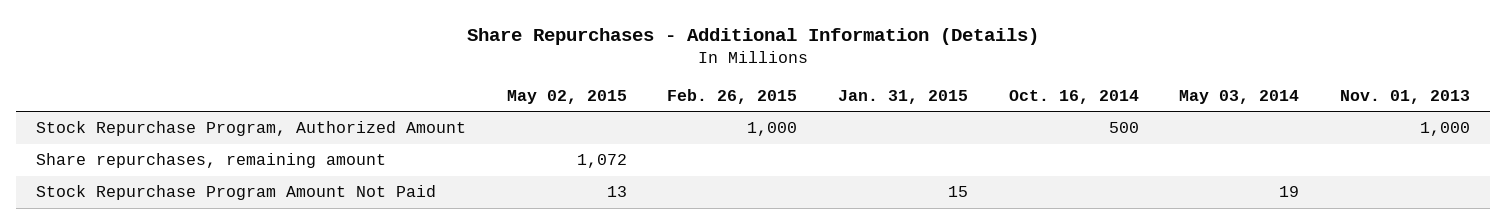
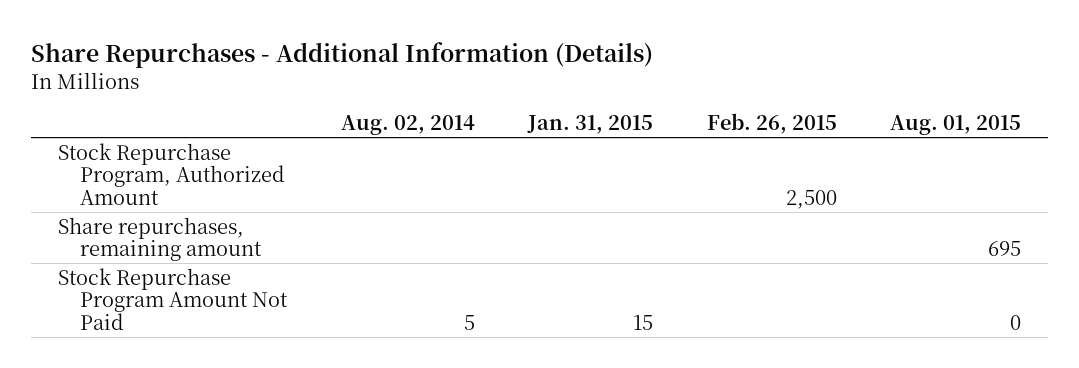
[506,89,627,104] May 02, 2015 -> none
[1008,89,1139,104] Oct. 16, 2014 -> none
[1179,89,1300,104] May 03, 2014 -> none
[1339,89,1470,104] Nov. 01, 2013 -> none
none -> [340,115,475,136] Aug. 02, 2014
none -> [889,115,1021,136] Aug. 01, 2015
[747,122,798,137] 1,000 -> [785,190,837,210] 2,500

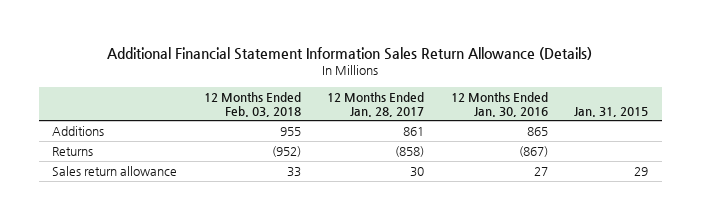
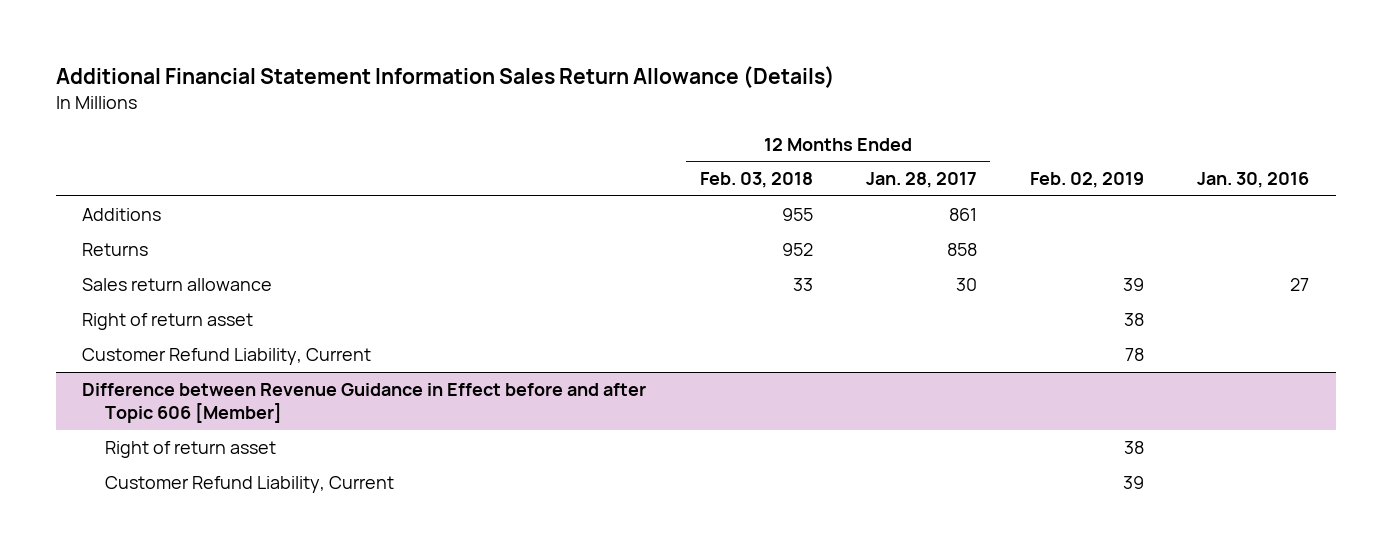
[450,91,548,117] 12 Months Ended Jan. 30, 2016 -> none
[574,106,649,117] Jan. 31, 2015 -> none
none -> [1030,172,1145,189] Feb. 02, 2019
none -> [1197,172,1310,189] Jan. 30, 2016
[271,146,301,158] (952) -> [781,242,813,256] 952
[395,146,425,158] (858) -> [946,242,977,256] 858
none -> [82,312,254,330] Right of return asset
none -> [82,347,372,365] Customer Refund Liability, Current
none -> [82,382,647,424] Difference between Revenue Guidance in Effect before and after Topic 606 [Member]
none -> [105,440,277,458] Right of return asset
none -> [105,475,395,493] Customer Refund Liability, Current

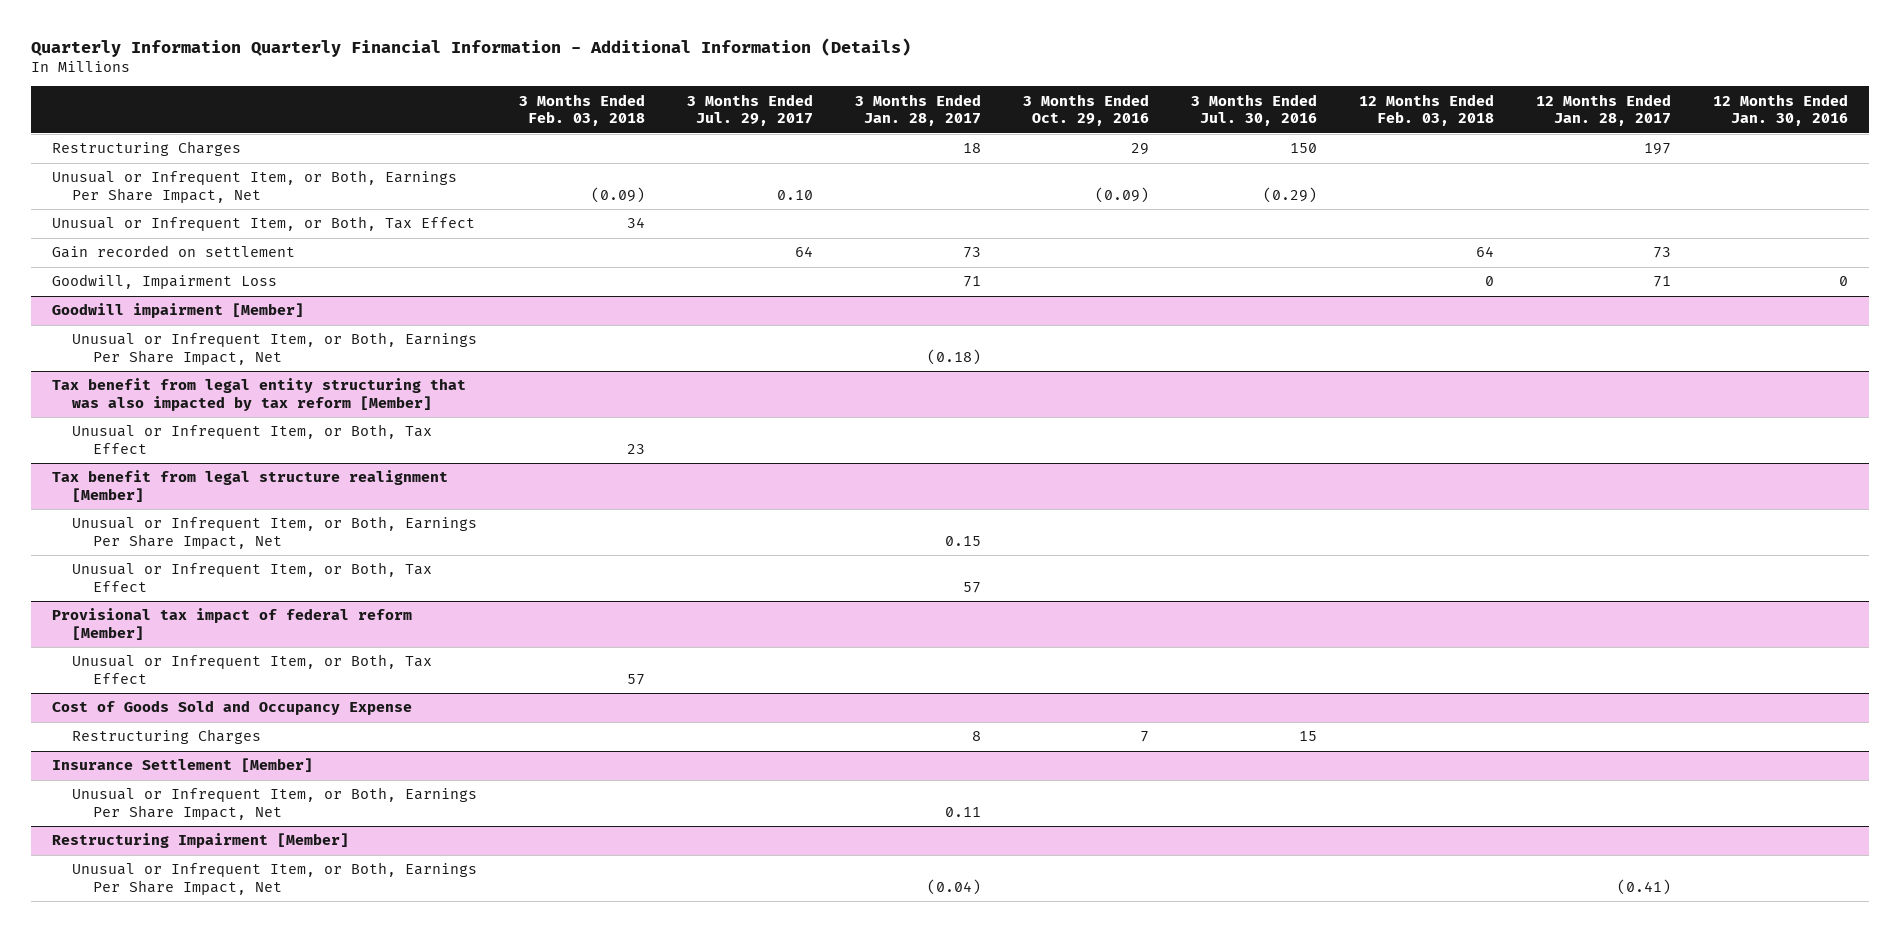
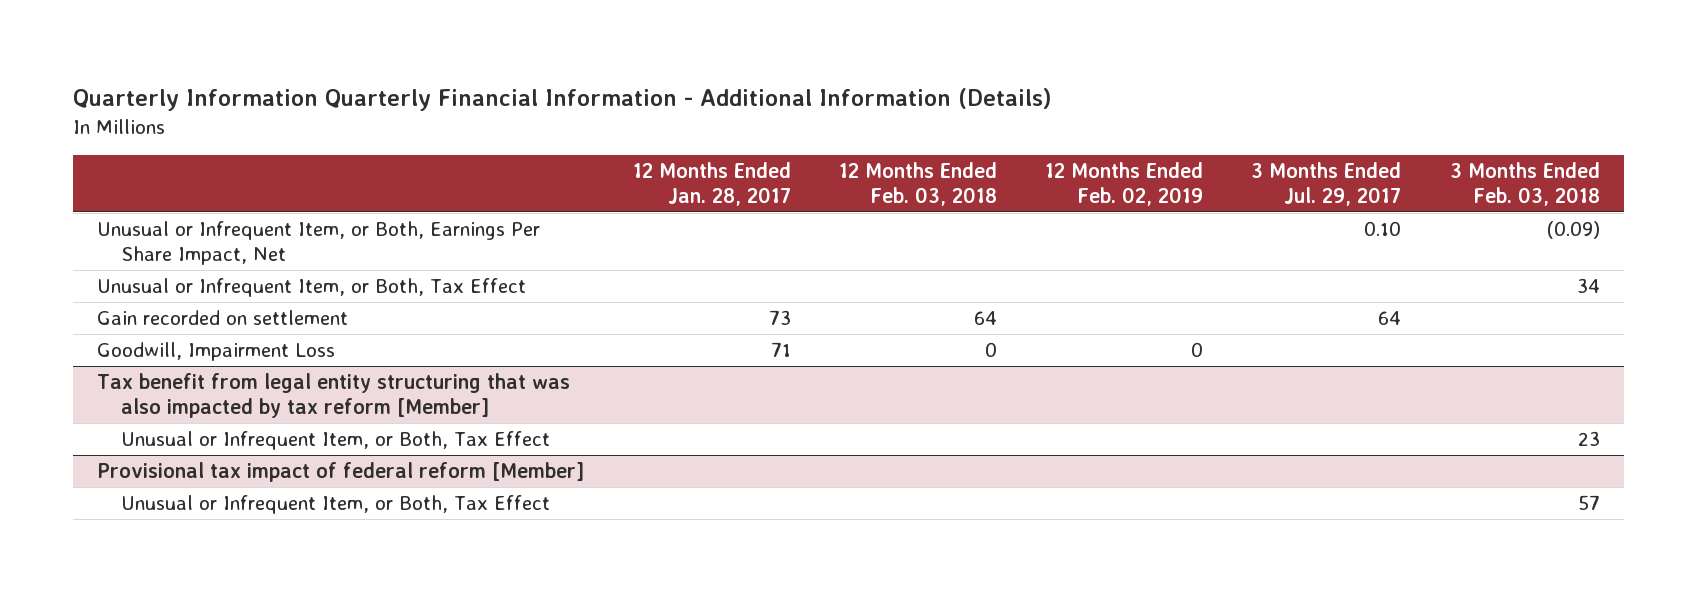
[854,93,981,127] 3 Months Ended Jan. 28, 2017 -> none
[1022,93,1149,127] 3 Months Ended Oct. 29, 2016 -> none
[1190,93,1317,127] 3 Months Ended Jul. 30, 2016 -> none
[1712,93,1848,127] 12 Months Ended Jan. 30, 2016 -> none
none -> [1045,162,1204,206] 12 Months Ended Feb. 02, 2019
[51,141,241,157] Restructuring Charges -> none
[51,303,304,319] Goodwill impairment [Member] -> none
[72,332,478,365] Unusual or Infrequent Item, or Both, Earnings Per Share Impact, Net -> none
[51,470,448,502] Tax benefit from legal structure realignment [Member] -> none
[72,516,478,549] Unusual or Infrequent Item, or Both, Earnings Per Share Impact, Net -> none
[72,562,433,592] Unusual or Infrequent Item, or Both, Tax Effect -> none
[51,700,412,716] Cost of Goods Sold and Occupancy Expense -> none
[72,729,262,745] Restructuring Charges -> none
[51,758,313,773] Insurance Settlement [Member] -> none
[72,787,478,820] Unusual or Infrequent Item, or Both, Earnings Per Share Impact, Net -> none
[51,833,349,849] Restructuring Impairment [Member] -> none
[72,862,478,895] Unusual or Infrequent Item, or Both, Earnings Per Share Impact, Net -> none

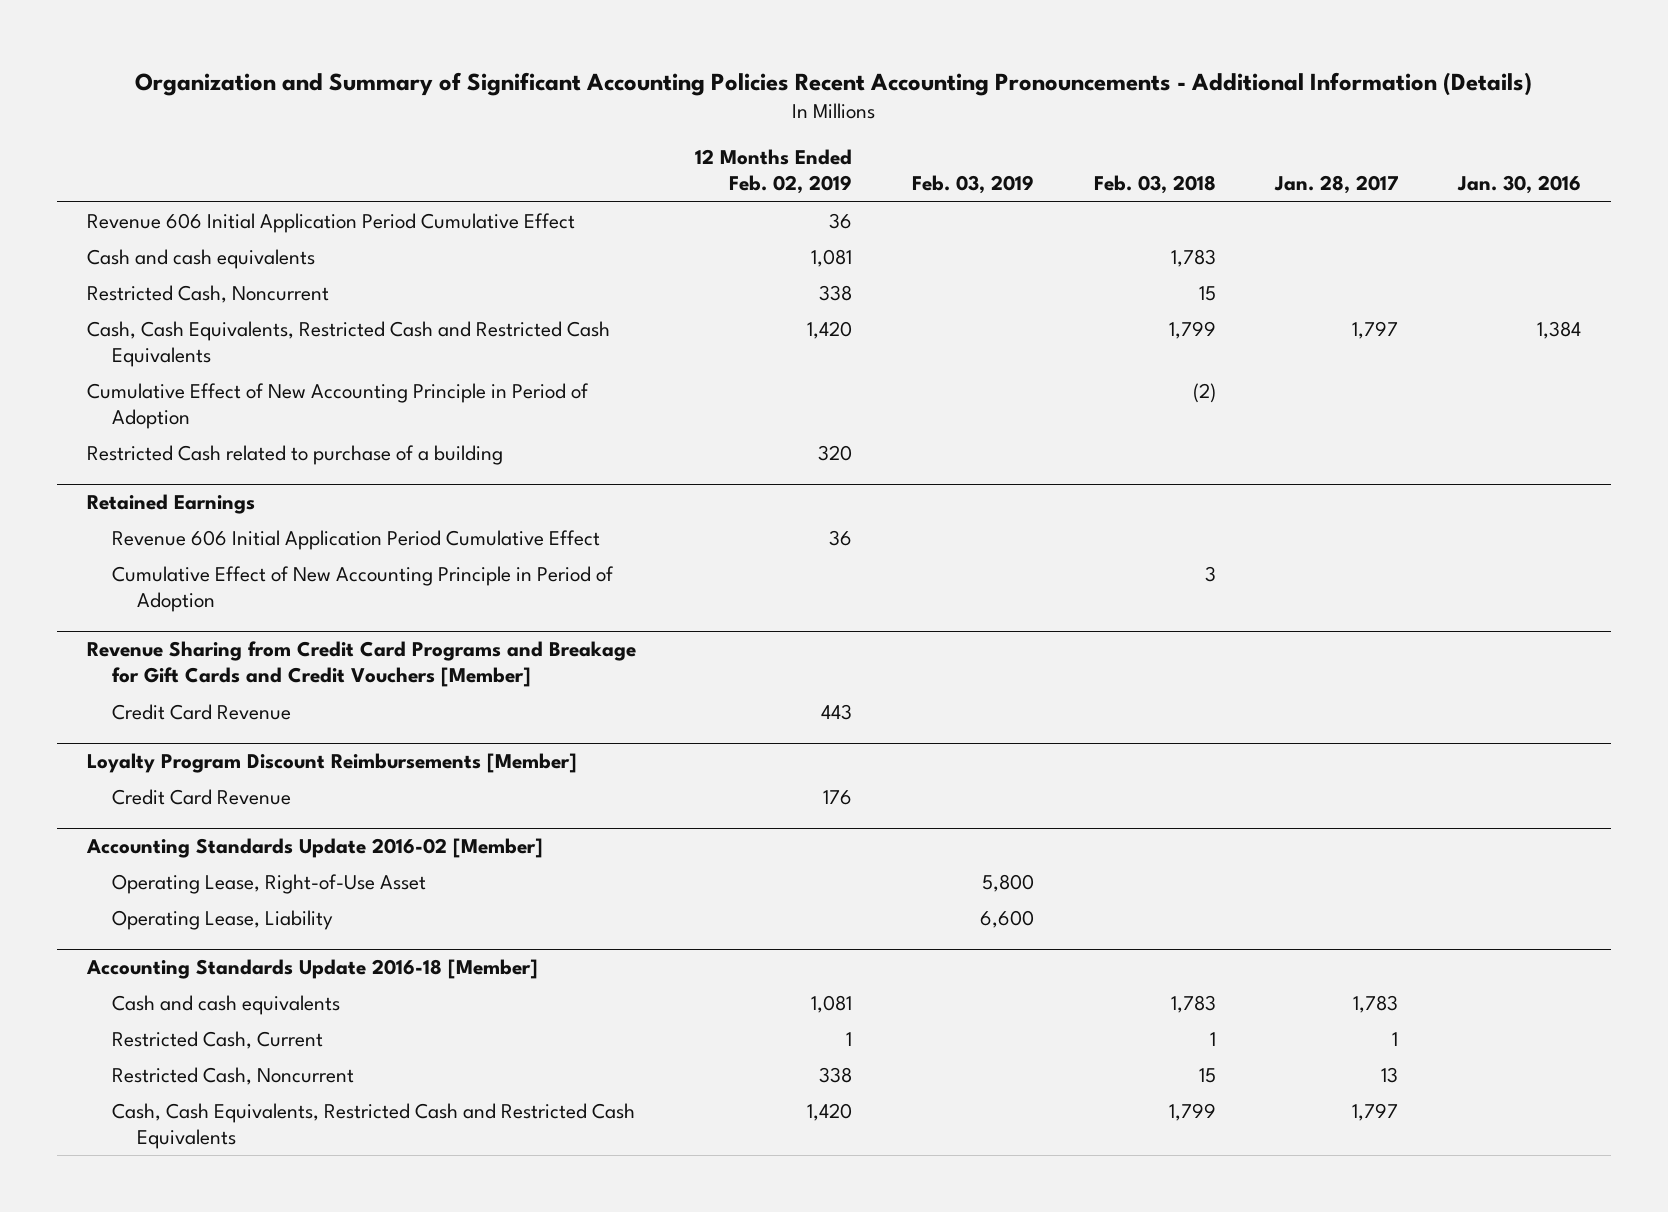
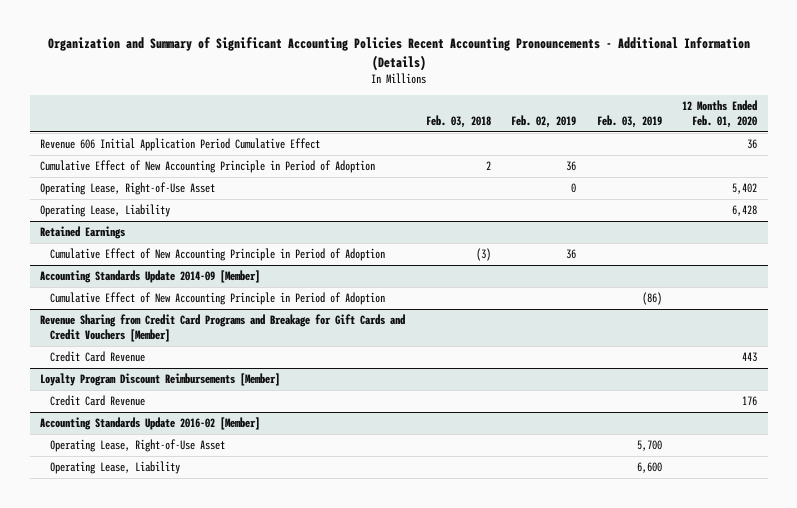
[695,149,853,195] 12 Months Ended Feb. 02, 2019 -> none
[1274,175,1399,195] Jan. 28, 2017 -> none
[1457,175,1582,195] Jan. 30, 2016 -> none
none -> [511,114,577,128] Feb. 02, 2019
none -> [682,100,758,128] 12 Months Ended Feb. 01, 2020
[86,249,315,270] Cash and cash equivalents -> none
[86,285,329,304] Restricted Cash, Noncurrent -> none
[86,321,610,368] Cash, Cash Equivalents, Restricted Cash and Restricted Cash Equivalents -> none
[86,445,503,466] Restricted Cash related to purchase of a building -> none
[1192,383,1216,404] (2) -> [485,161,491,171] 2
none -> [40,182,216,196] Operating Lease, Right-of-Use Asset
none -> [40,204,171,218] Operating Lease, Liability
[112,530,601,551] Revenue 606 Initial Application Period Cumulative Effect -> none
[1204,566,1216,583] 3 -> [475,248,491,262] (3)
none -> [40,270,261,284] Accounting Standards Update 2014-09 [Member]
none -> [50,292,386,306] Cumulative Effect of New Accounting Principle in Period of Adoption
[982,874,1035,893] 5,800 -> [636,440,662,452] 5,700
[85,959,538,980] Accounting Standards Update 2016-18 [Member] -> none
[112,995,341,1016] Cash and cash equivalents -> none
[112,1031,324,1050] Restricted Cash, Current -> none
[112,1067,355,1086] Restricted Cash, Noncurrent -> none
[112,1103,636,1150] Cash, Cash Equivalents, Restricted Cash and Restricted Cash Equivalents -> none

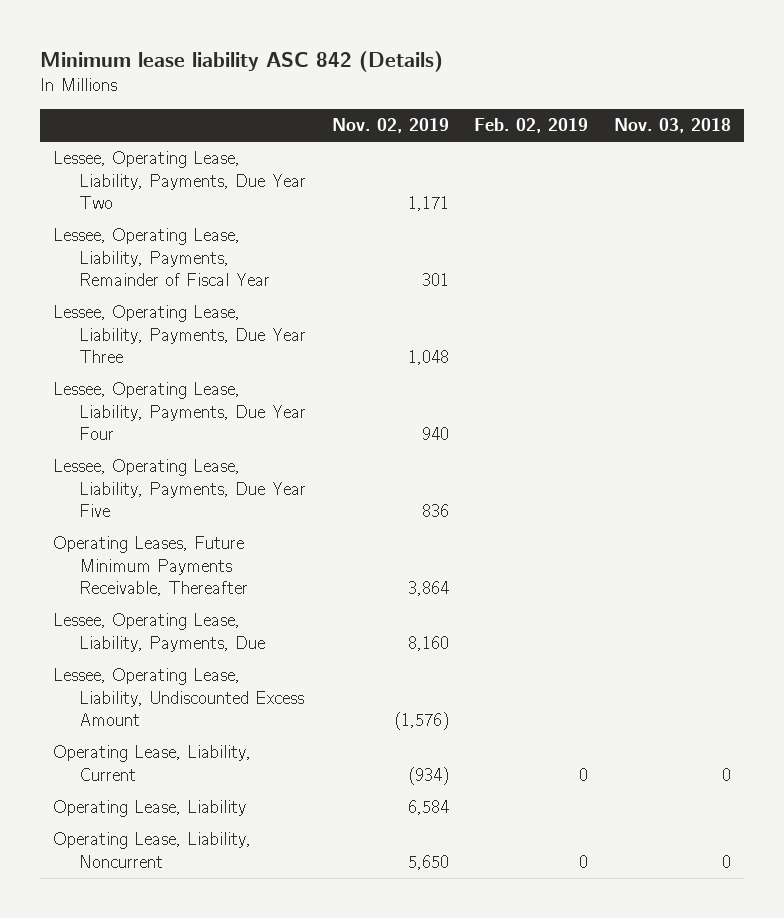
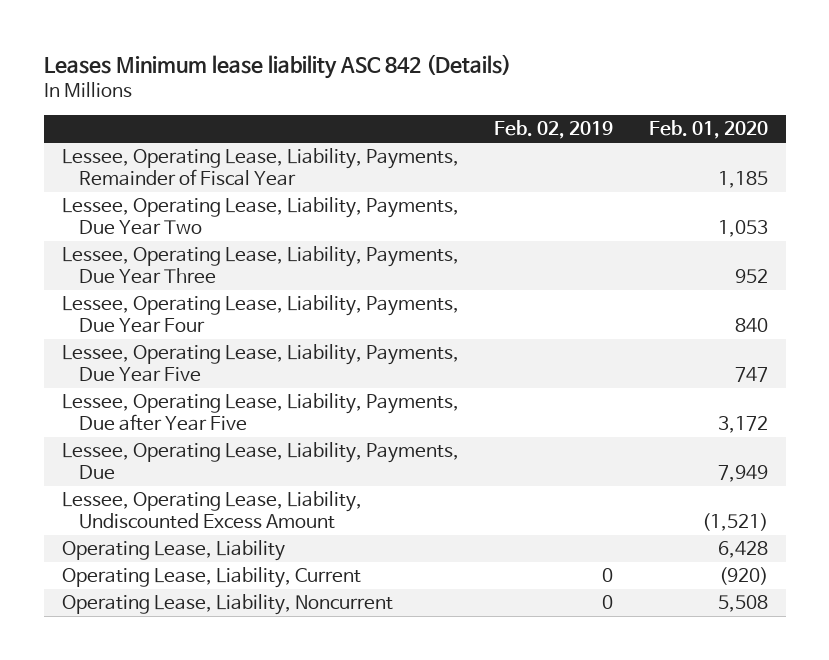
[40,51,444,73] Minimum lease liability ASC 842 (Details) -> [43,54,511,80] Leases Minimum lease liability ASC 842 (Details)
[331,118,449,134] Nov. 02, 2019 -> none
[614,118,732,134] Nov. 03, 2018 -> none
none -> [648,120,768,140] Feb. 01, 2020
[52,151,306,210] Lessee, Operating Lease, Liability, Payments, Due Year Two -> [61,196,459,236] Lessee, Operating Lease, Liability, Payments, Due Year Two
[52,536,248,597] Operating Leases, Future Minimum Payments Receivable, Thereafter -> [61,392,459,432] Lessee, Operating Lease, Liability, Payments, Due after Year Five
[52,745,251,781] Operating Lease, Liability, Current -> [61,566,361,588] Operating Lease, Liability, Current

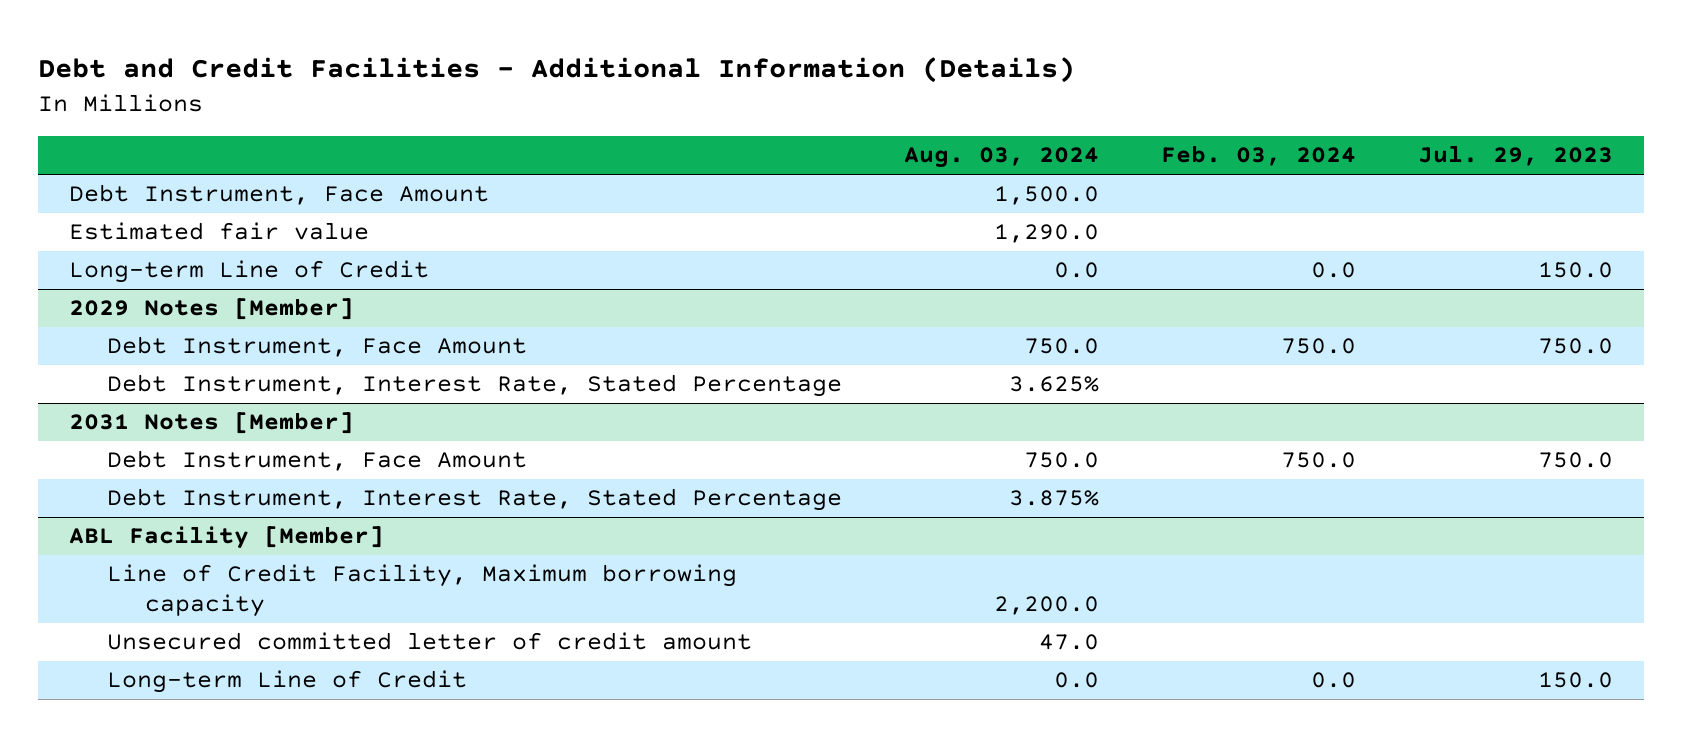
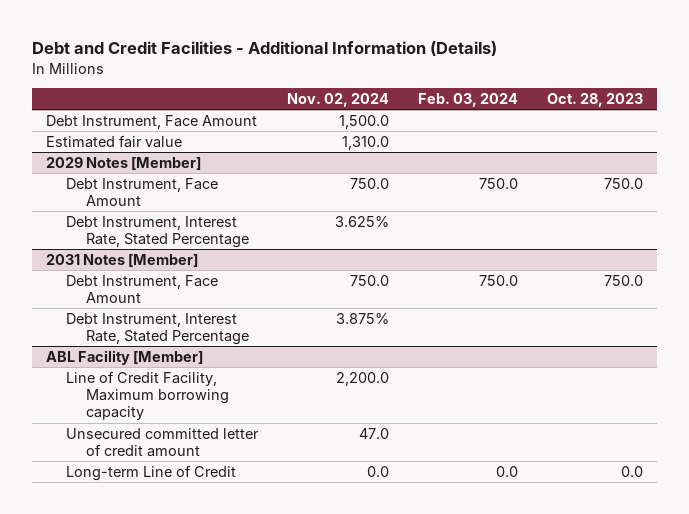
[903,147,1099,169] Aug. 03, 2024 -> none
[1417,145,1613,167] Jul. 29, 2023 -> none
none -> [286,92,389,107] Nov. 02, 2024
none -> [546,92,643,107] Oct. 28, 2023
[69,260,430,284] Long-term Line of Credit -> none

